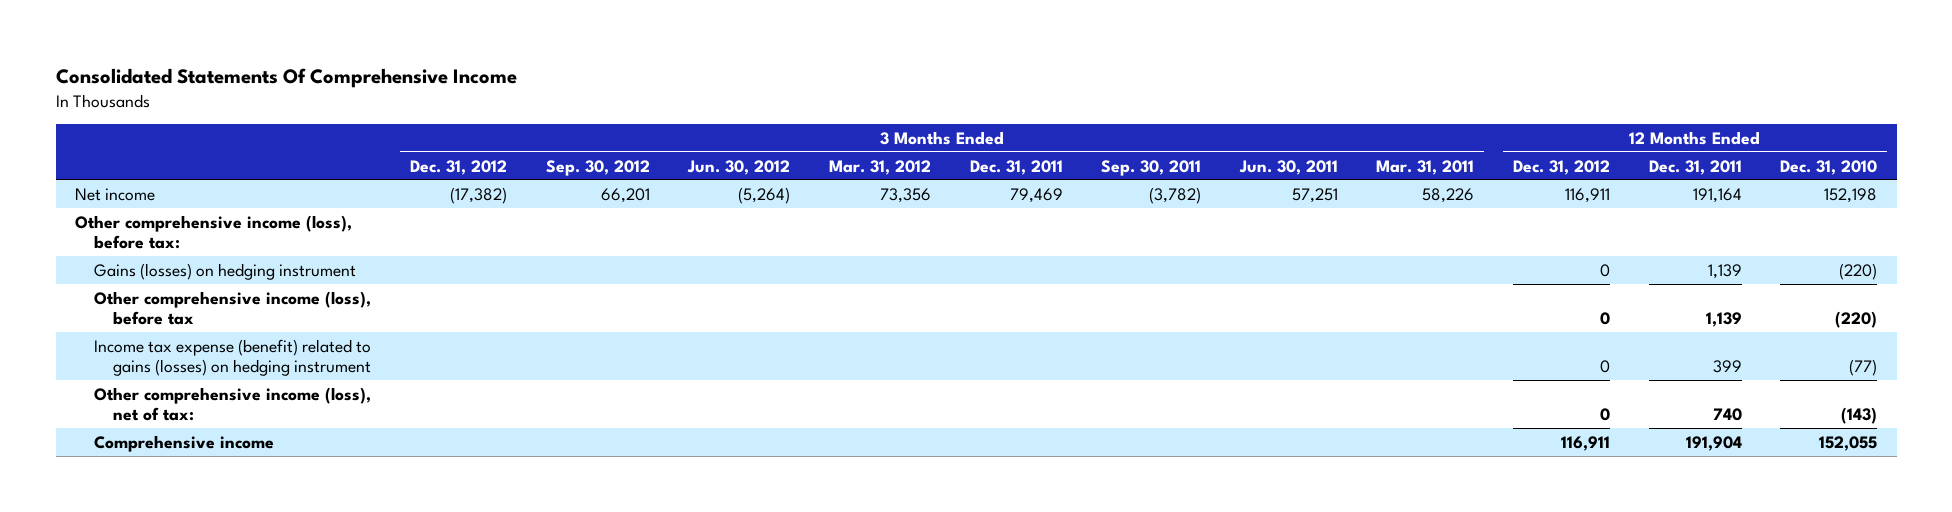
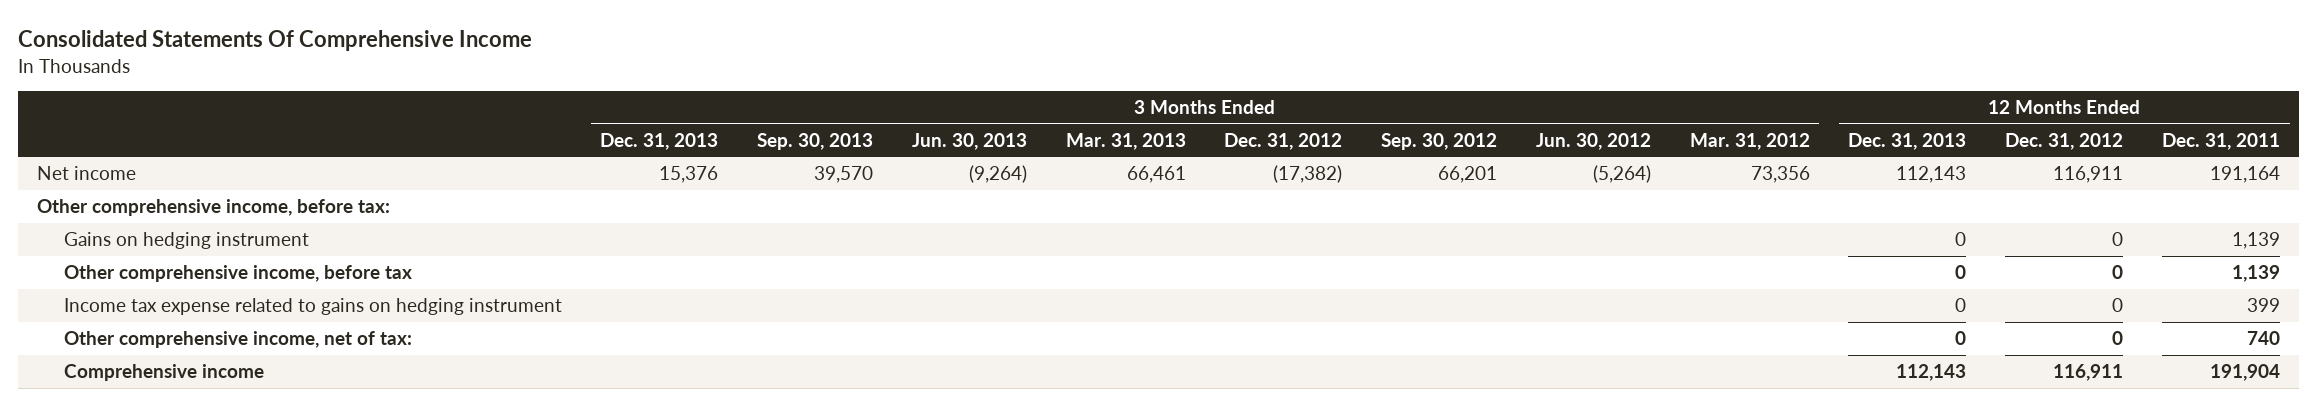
[969,159,1063,175] Dec. 31, 2011 -> none
[1101,159,1202,176] Sep. 30, 2011 -> none
[1238,159,1338,175] Jun. 30, 2011 -> none
[1376,159,1475,175] Mar. 31, 2011 -> none
[1780,159,1878,175] Dec. 31, 2010 -> none
none -> [600,132,719,150] Dec. 31, 2013
none -> [757,132,874,150] Sep. 30, 2013
none -> [911,132,1027,150] Jun. 30, 2013
none -> [1065,132,1186,150] Mar. 31, 2013
none -> [1848,132,1967,150] Dec. 31, 2013
[74,214,352,250] Other comprehensive income (loss), before tax: -> [37,199,391,217] Other comprehensive income, before tax:
[94,262,357,280] Gains (losses) on hedging instrument -> [63,232,309,250] Gains on hedging instrument
[94,290,372,326] Other comprehensive income (loss), before tax -> [63,265,412,283] Other comprehensive income, before tax
[94,338,372,377] Income tax expense (benefit) related to gains (losses) on hedging instrument -> [63,298,562,316] Income tax expense related to gains on hedging instrument
[94,386,372,422] Other comprehensive income (loss), net of tax: -> [63,331,412,349] Other comprehensive income, net of tax:

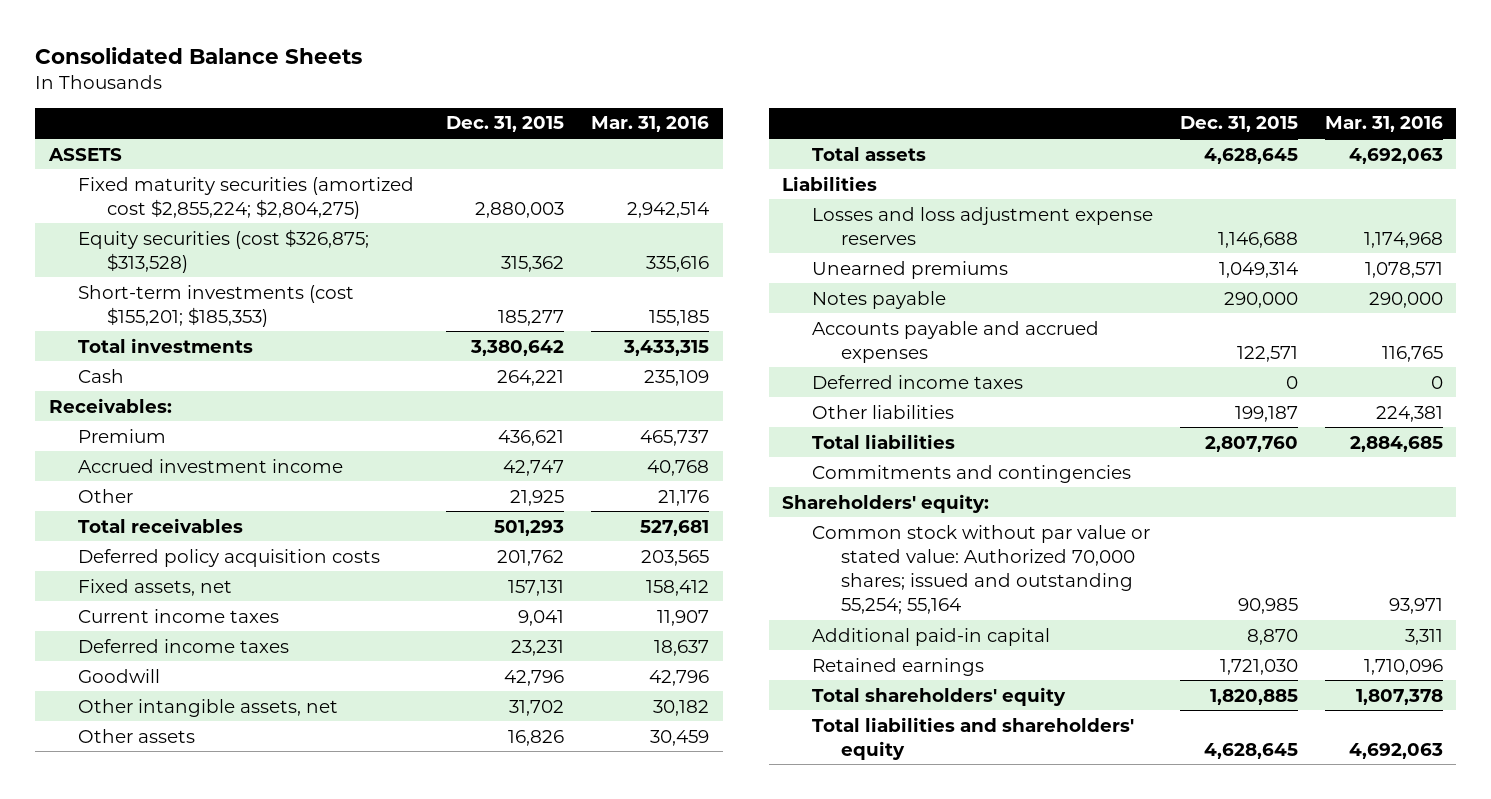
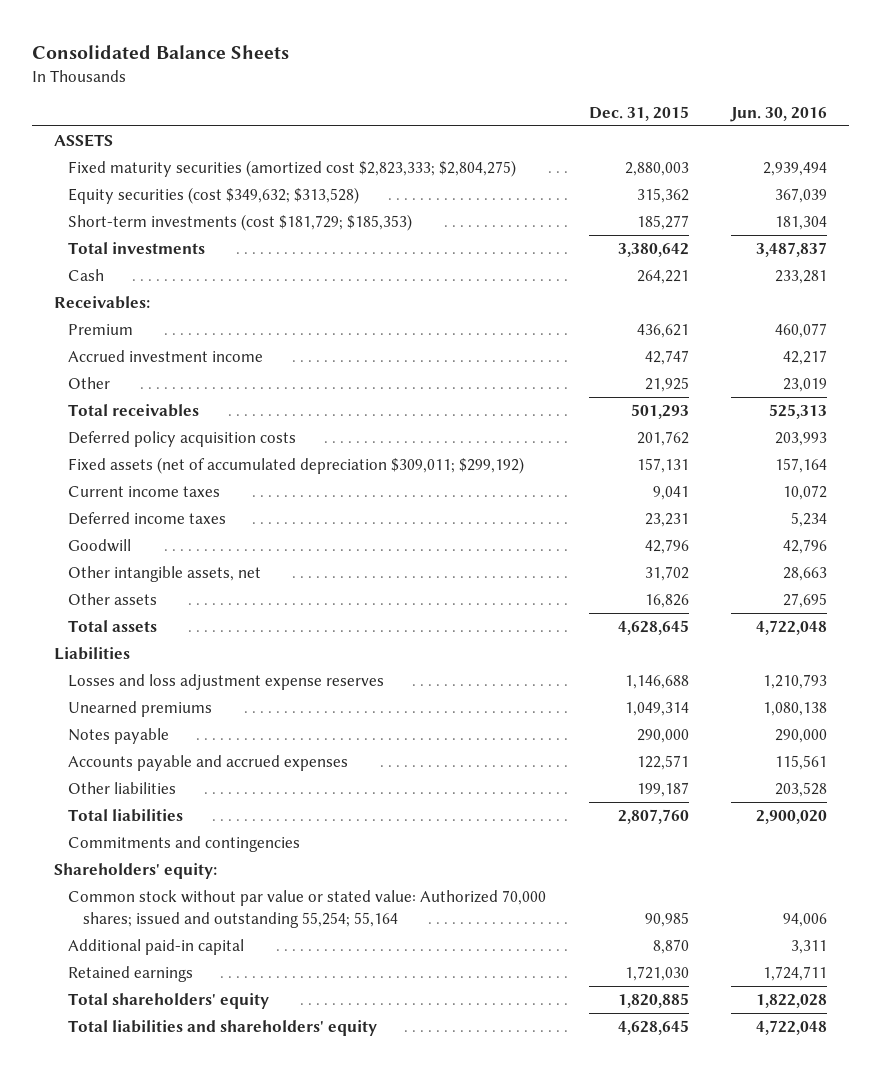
[591,116,710,133] Mar. 31, 2016 -> none
none -> [730,106,828,122] Jun. 30, 2016
[78,176,415,219] Fixed maturity securities (amortized cost $2,855,224; $2,804,275) -> [68,160,517,178] Fixed maturity securities (amortized cost $2,823,333; $2,804,275)
[78,228,370,273] Equity securities (cost $326,875; $313,528) -> [68,187,360,205] Equity securities (cost $349,632; $313,528)
[78,284,355,327] Short-term investments (cost $155,201; $185,353) -> [68,214,413,232] Short-term investments (cost $181,729; $185,353)
[78,578,233,596] Fixed assets, net -> [68,457,525,475] Fixed assets (net of accumulated depreciation $309,011; $299,192)
[811,374,1023,389] Deferred income taxes -> none

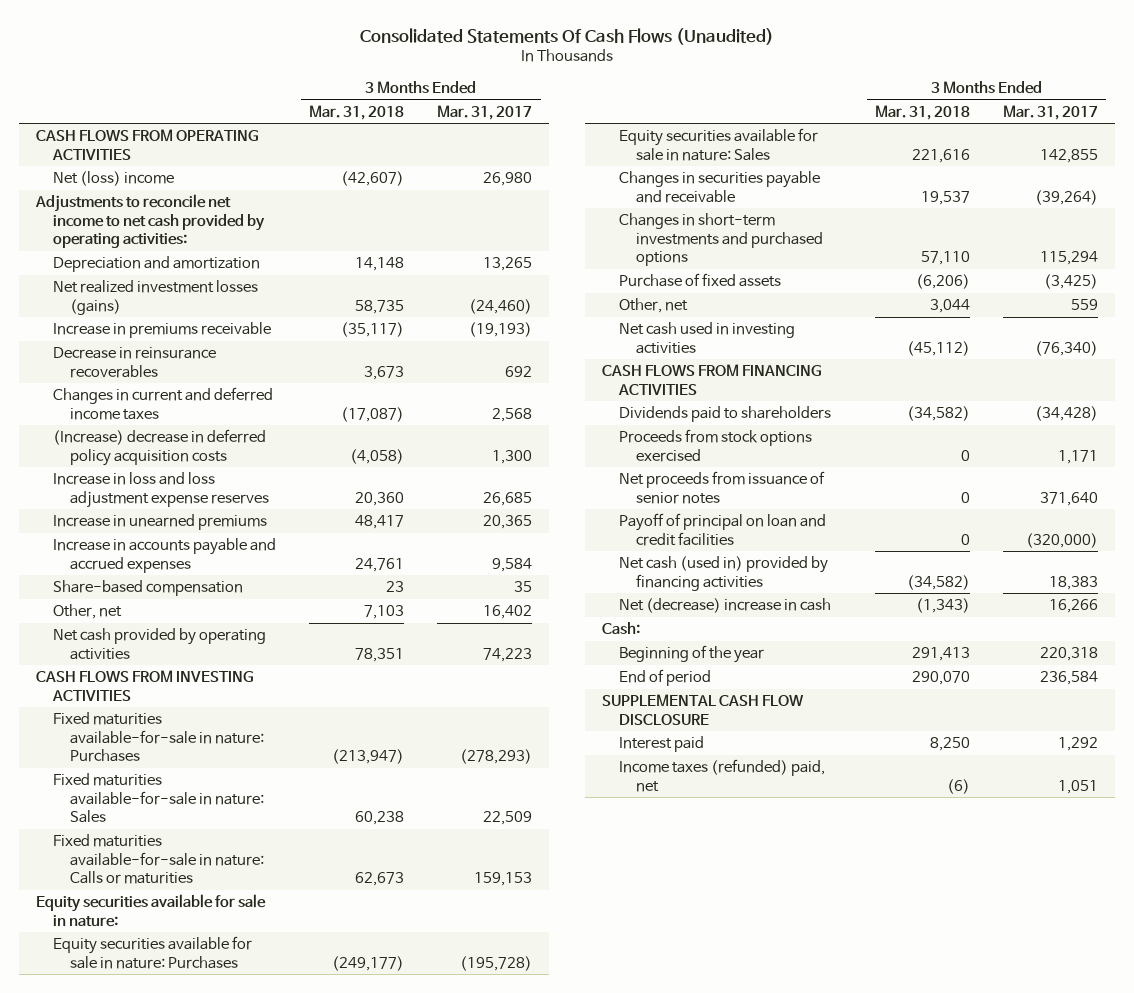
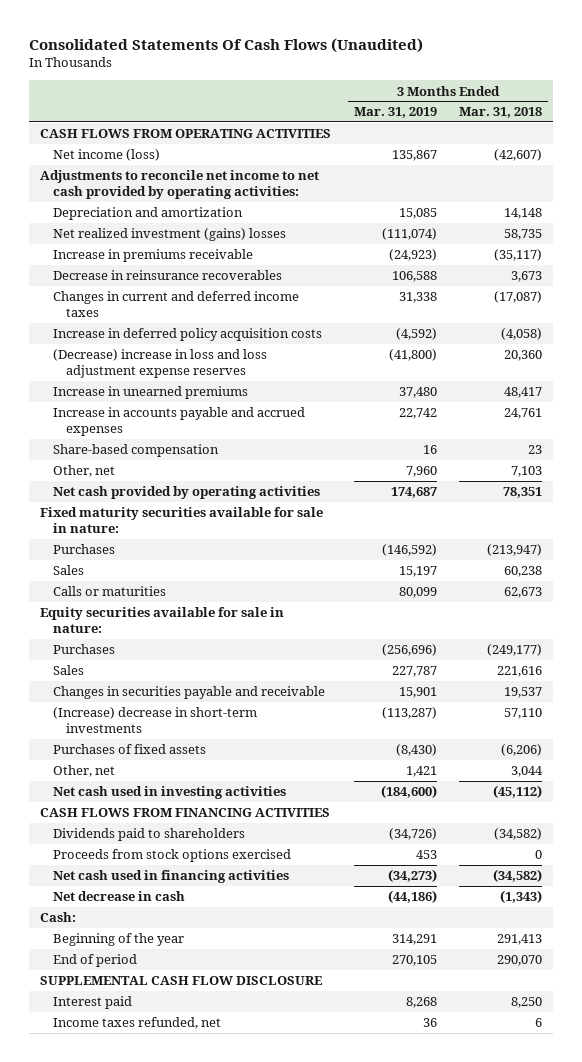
[437,104,533,120] Mar. 31, 2017 -> none
none -> [353,107,437,119] Mar. 31, 2019
[53,171,175,187] Net (loss) income -> [53,149,161,162] Net income (loss)
[53,280,259,315] Net realized investment losses (gains) -> [53,228,287,242] Net realized investment (gains) losses
[53,429,267,466] (Increase) decrease in deferred policy acquisition costs -> [53,328,323,342] Increase in deferred policy acquisition costs
[53,472,270,508] Increase in loss and loss adjustment expense reserves -> [53,349,268,379] (Decrease) increase in loss and loss adjustment expense reserves
[35,670,254,701] CASH FLOWS FROM INVESTING ACTIVITIES -> none
none -> [40,507,324,534] Fixed maturity securities available for sale in nature:
[53,712,265,762] Fixed maturities available-for-sale in nature: Purchases -> [53,544,116,555] Purchases
[53,773,265,823] Fixed maturities available-for-sale in nature: Sales -> [53,565,85,576] Sales
[53,834,265,884] Fixed maturities available-for-sale in nature: Calls or maturities -> [53,586,167,597] Calls or maturities
[53,936,253,969] Equity securities available for sale in nature: Purchases -> [53,644,116,655] Purchases
[618,128,818,161] Equity securities available for sale in nature: Sales -> [53,665,85,676] Sales
[618,213,824,266] Changes in short-term investments and purchased options -> [53,707,258,734] (Increase) decrease in short-term investments
[618,273,781,288] Purchase of fixed assets -> [53,744,207,755] Purchases of fixed assets
[618,471,825,504] Net proceeds from issuance of senior notes -> none
[618,513,826,546] Payoff of principal on loan and credit facilities -> none
[618,556,828,591] Net cash (used in) provided by financing activities -> [53,870,290,884] Net cash used in financing activities
[618,598,831,614] Net (decrease) increase in cash -> [53,891,186,902] Net decrease in cash
[618,759,825,792] Income taxes (refunded) paid, net -> [53,1017,222,1030] Income taxes refunded, net
[947,778,971,794] (6) -> [534,1018,542,1028] 6

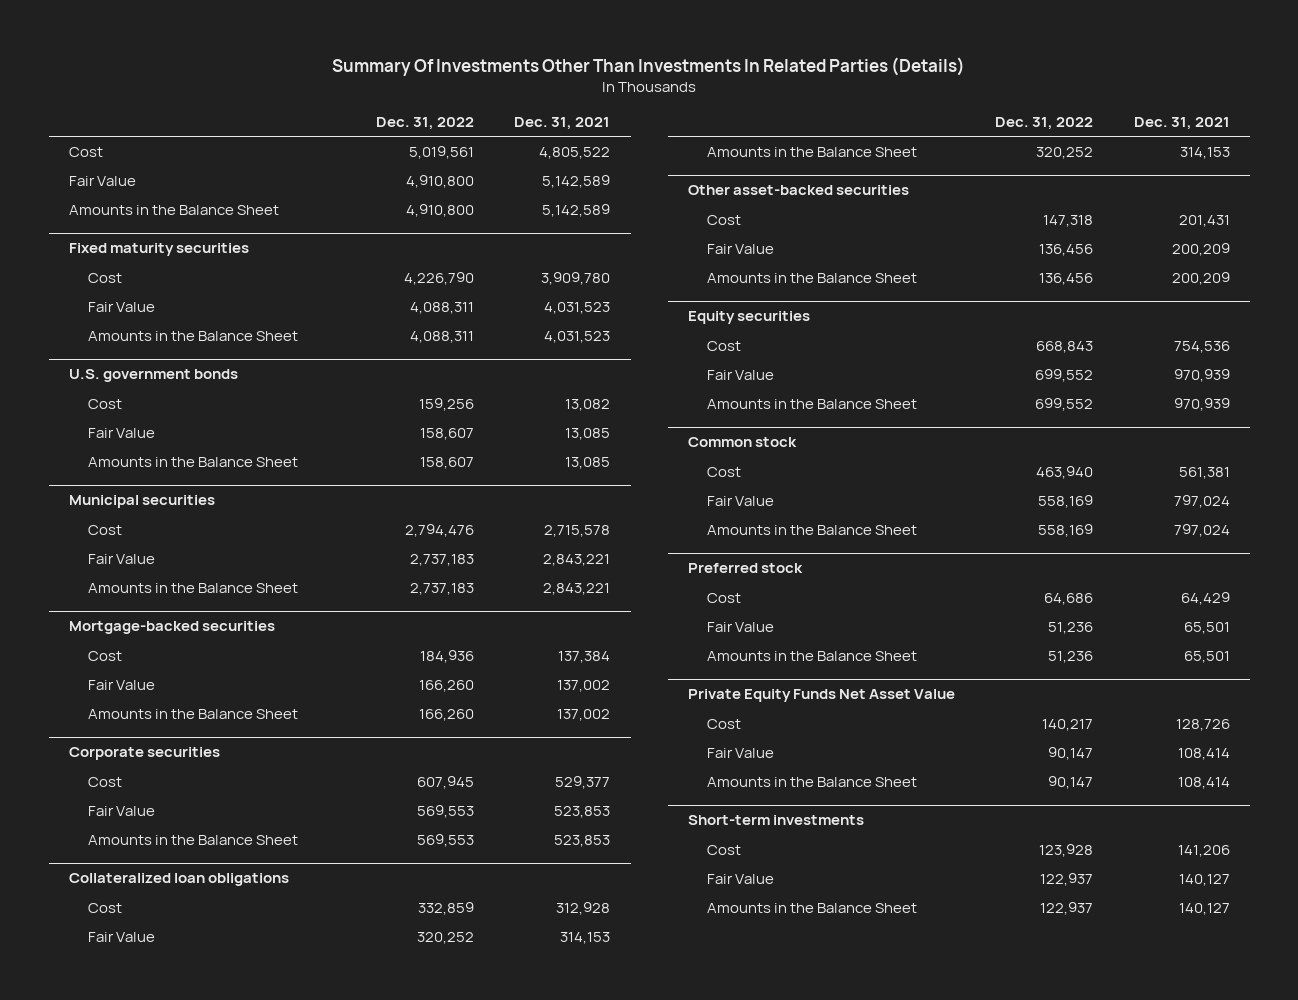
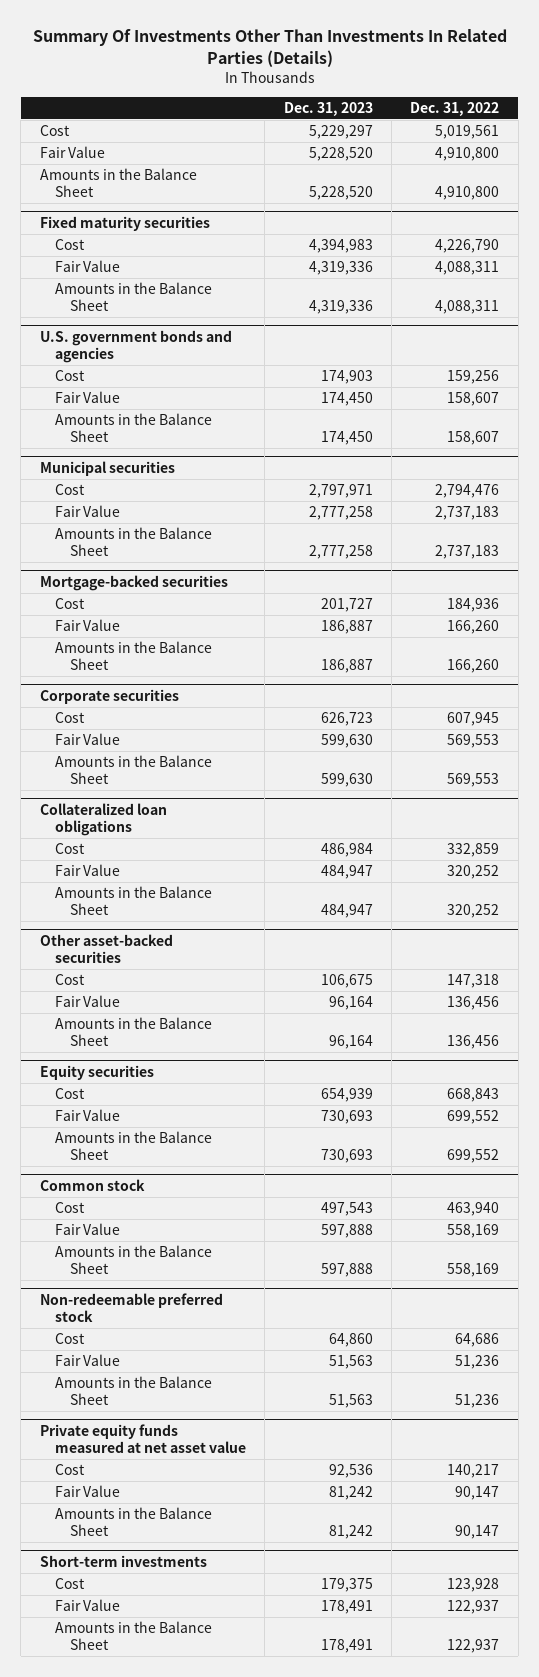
[514,116,611,130] Dec. 31, 2021 -> none
none -> [283,101,373,116] Dec. 31, 2023
[68,369,238,383] U.S. government bonds -> [39,329,232,364] U.S. government bonds and agencies
[688,563,804,574] Preferred stock -> [39,1292,223,1323] Non-redeemable preferred stock
[688,689,956,703] Private Equity Funds Net Asset Value -> [39,1423,246,1454] Private equity funds measured at net asset value

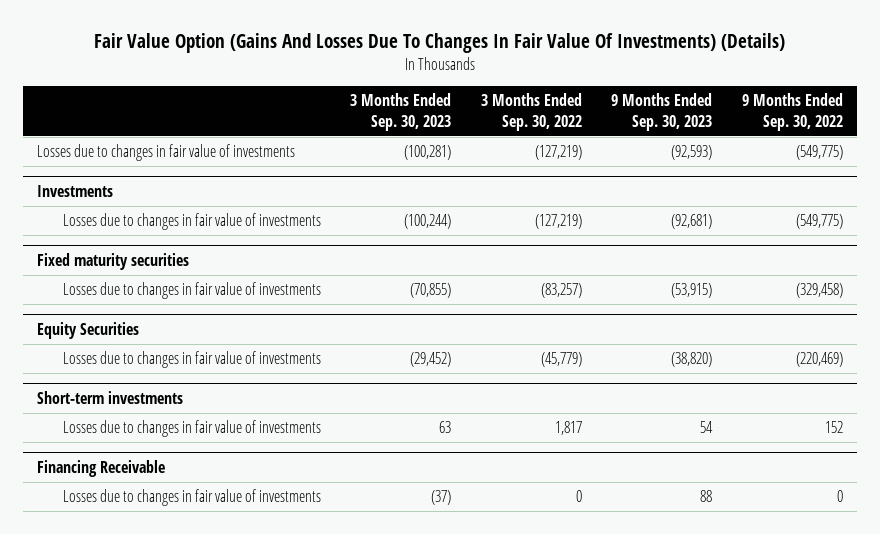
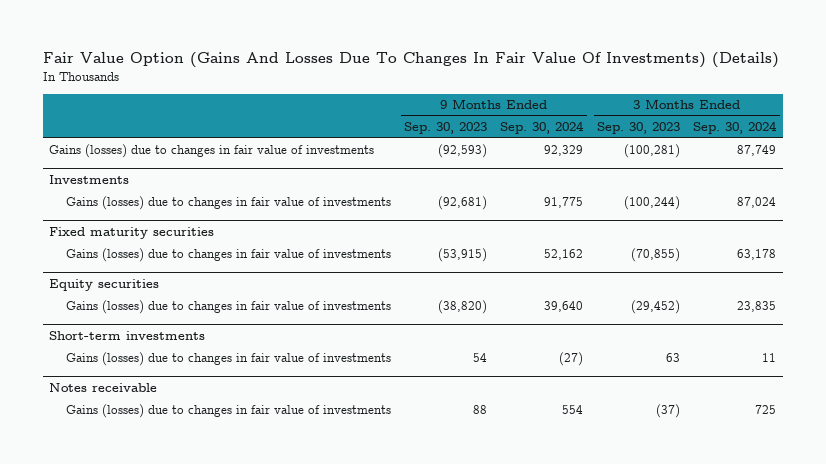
[480,93,582,131] 3 Months Ended Sep. 30, 2022 -> none
[741,93,843,131] 9 Months Ended Sep. 30, 2022 -> none
none -> [500,121,585,135] Sep. 30, 2024
none -> [693,121,778,135] Sep. 30, 2024
[37,144,296,162] Losses due to changes in fair value of investments -> [49,144,375,159] Gains (losses) due to changes in fair value of investments
[63,213,322,231] Losses due to changes in fair value of investments -> [65,196,391,211] Gains (losses) due to changes in fair value of investments
[63,282,322,300] Losses due to changes in fair value of investments -> [65,248,391,263] Gains (losses) due to changes in fair value of investments
[37,321,140,339] Equity Securities -> [49,279,160,292] Equity securities
[63,351,322,369] Losses due to changes in fair value of investments -> [65,300,391,315] Gains (losses) due to changes in fair value of investments
[63,420,322,438] Losses due to changes in fair value of investments -> [65,352,391,367] Gains (losses) due to changes in fair value of investments
[37,459,166,477] Financing Receivable -> [49,383,158,393] Notes receivable
[63,489,322,507] Losses due to changes in fair value of investments -> [65,404,391,419] Gains (losses) due to changes in fair value of investments

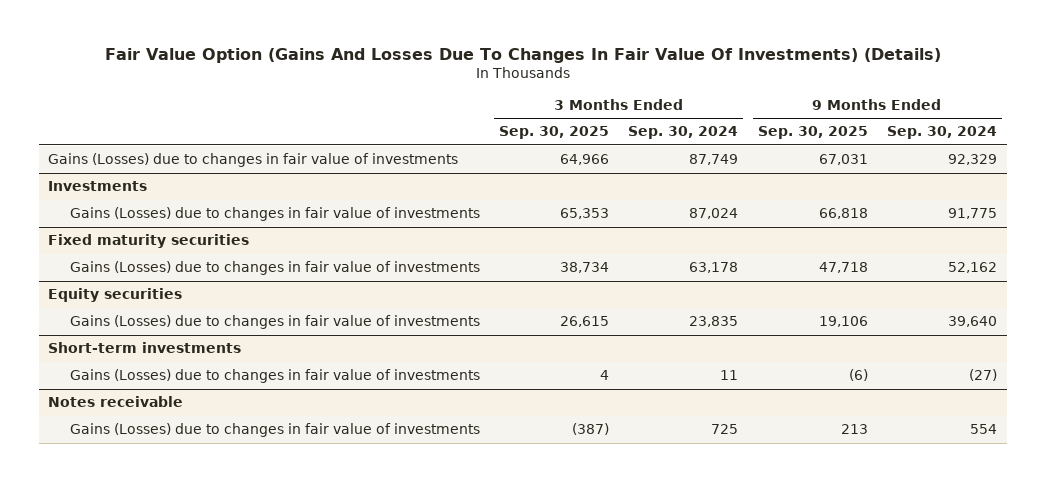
[403,122,487,135] Sep. 30, 2023 -> none
[596,122,680,135] Sep. 30, 2023 -> none
none -> [498,126,609,140] Sep. 30, 2025
none -> [757,126,868,140] Sep. 30, 2025
[49,144,375,159] Gains (losses) due to changes in fair value of investments -> [48,153,459,168] Gains (Losses) due to changes in fair value of investments
[65,196,391,211] Gains (losses) due to changes in fair value of investments -> [69,207,480,222] Gains (Losses) due to changes in fair value of investments
[65,248,391,263] Gains (losses) due to changes in fair value of investments -> [69,261,480,276] Gains (Losses) due to changes in fair value of investments
[65,300,391,315] Gains (losses) due to changes in fair value of investments -> [69,315,480,330] Gains (Losses) due to changes in fair value of investments
[65,352,391,367] Gains (losses) due to changes in fair value of investments -> [69,369,480,384] Gains (Losses) due to changes in fair value of investments
[65,404,391,419] Gains (losses) due to changes in fair value of investments -> [69,423,480,438] Gains (Losses) due to changes in fair value of investments

